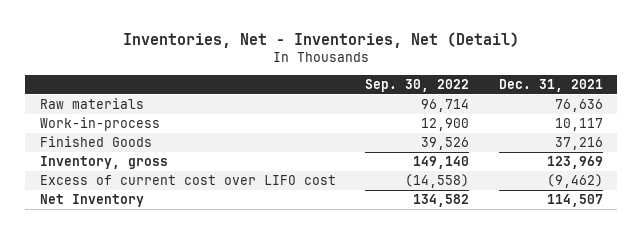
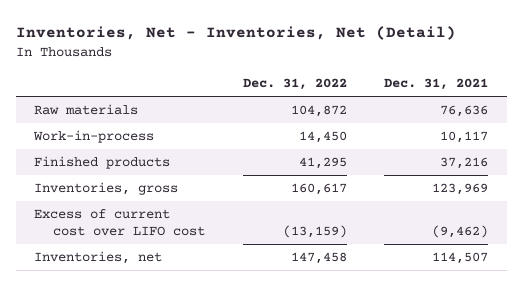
[365,78,470,92] Sep. 30, 2022 -> none
none -> [242,78,347,91] Dec. 31, 2022
[40,136,153,148] Finished Goods -> [34,156,171,170] Finished products
[40,156,169,170] Inventory, gross -> [34,182,179,196] Inventories, gross
[40,194,145,208] Net Inventory -> [34,251,163,265] Inventories, net

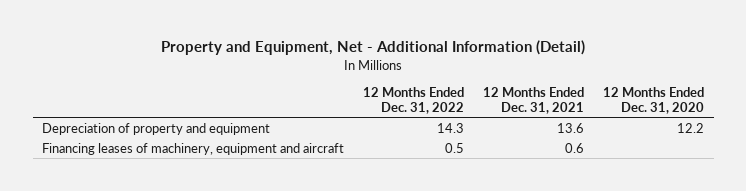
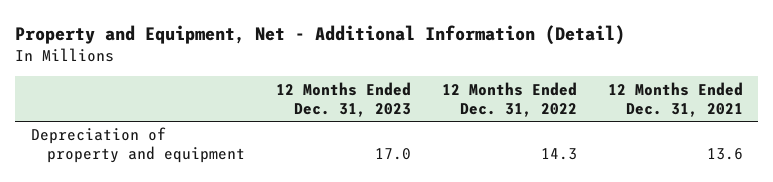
[603,86,705,114] 12 Months Ended Dec. 31, 2020 -> none
none -> [275,81,411,117] 12 Months Ended Dec. 31, 2023
[42,142,345,155] Financing leases of machinery, equipment and aircraft -> none

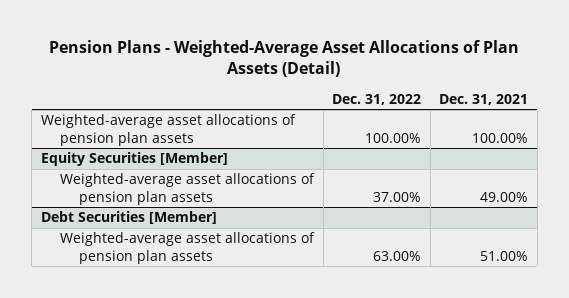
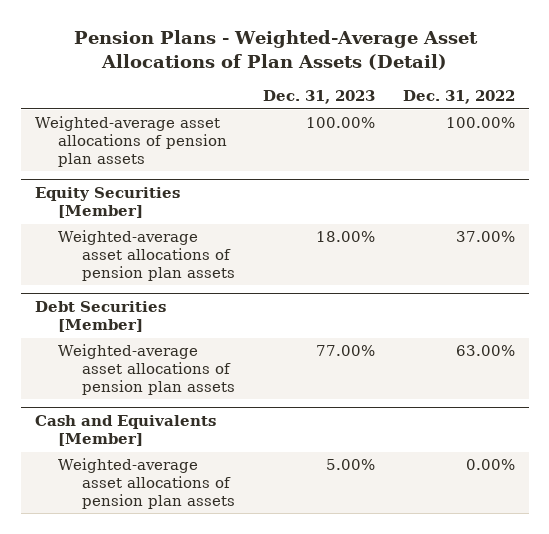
[439,93,529,105] Dec. 31, 2021 -> none
none -> [262,90,375,105] Dec. 31, 2023
none -> [34,415,216,447] Cash and Equivalents [Member]
none -> [58,458,236,509] Weighted-average asset allocations of pension plan assets

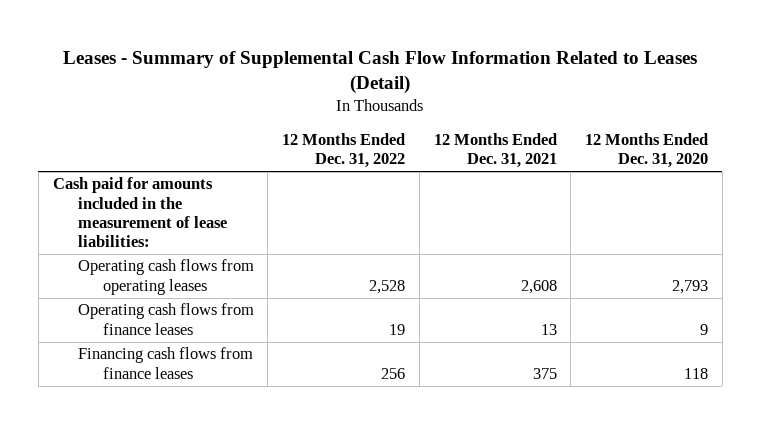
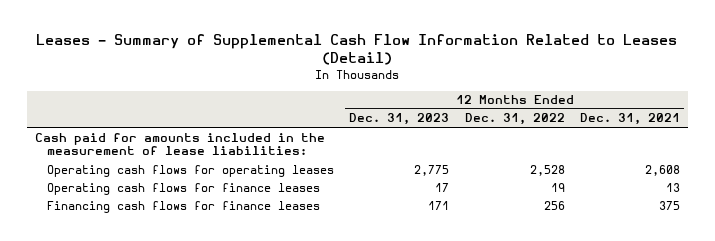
[585,133,709,169] 12 Months Ended Dec. 31, 2020 -> none
none -> [349,113,450,126] Dec. 31, 2023
[77,259,254,295] Operating cash flows from operating leases -> [46,164,334,177] Operating cash flows for operating leases
[77,303,254,335] Operating cash flows from finance leases -> [46,182,320,195] Operating cash flows for finance leases
[77,347,253,379] Financing cash flows from finance leases -> [46,200,320,213] Financing cash flows for finance leases

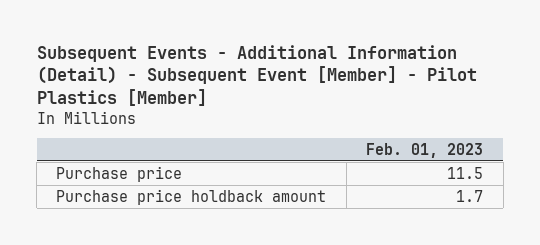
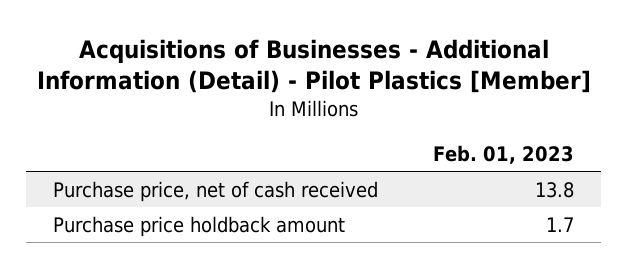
[36,45,477,106] Subsequent Events - Additional Information (Detail) - Subsequent Event [Member] - Pilot Plastics [Member] -> [36,38,591,93] Acquisitions of Businesses - Additional Information (Detail) - Pilot Plastics [Member]
[56,165,183,182] Purchase price -> [53,180,379,202] Purchase price, net of cash received
[447,166,484,179] 11.5 -> [534,181,574,198] 13.8

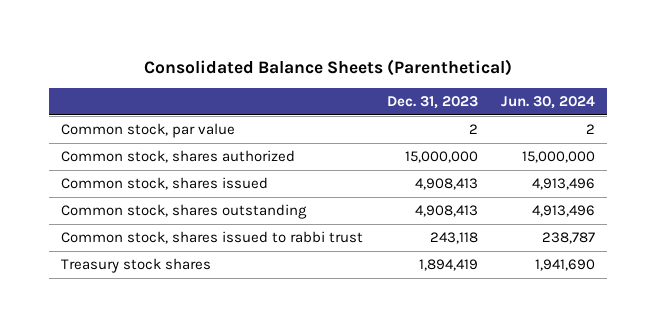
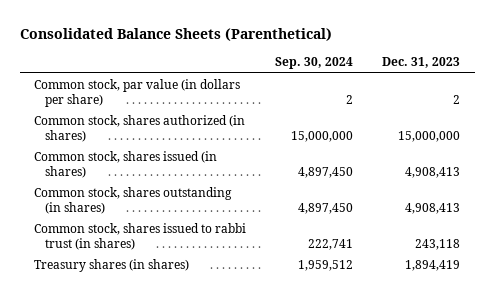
[501,96,596,110] Jun. 30, 2024 -> none
none -> [275,57,354,70] Sep. 30, 2024
[60,123,235,139] Common stock, par value -> [34,79,241,107] Common stock, par value (in dollars per share)
[60,150,295,164] Common stock, shares authorized -> [34,115,246,142] Common stock, shares authorized (in shares)
[60,177,268,191] Common stock, shares issued -> [34,151,218,178] Common stock, shares issued (in shares)
[60,204,307,220] Common stock, shares outstanding -> [34,187,233,214] Common stock, shares outstanding (in shares)
[60,231,363,245] Common stock, shares issued to rabbi trust -> [34,223,247,250] Common stock, shares issued to rabbi trust (in shares)
[60,258,211,274] Treasury stock shares -> [34,259,190,273] Treasury shares (in shares)

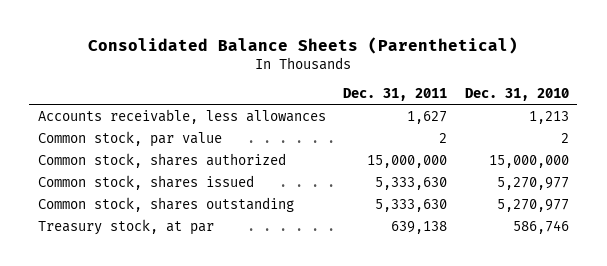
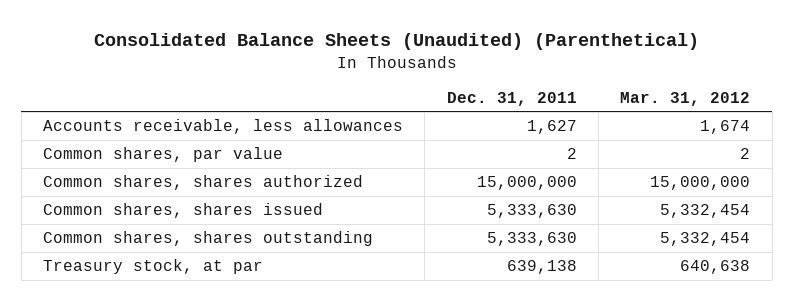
[88,36,519,54] Consolidated Balance Sheets (Parenthetical) -> [93,32,699,50] Consolidated Balance Sheets (Unaudited) (Parenthetical)
[464,88,569,102] Dec. 31, 2010 -> none
none -> [620,91,751,106] Mar. 31, 2012
[38,130,223,147] Common stock, par value -> [42,147,283,163] Common shares, par value
[38,152,287,168] Common stock, shares authorized -> [42,175,363,191] Common shares, shares authorized
[38,174,255,190] Common stock, shares issued -> [42,203,323,219] Common shares, shares issued
[38,196,295,212] Common stock, shares outstanding -> [42,231,373,247] Common shares, shares outstanding

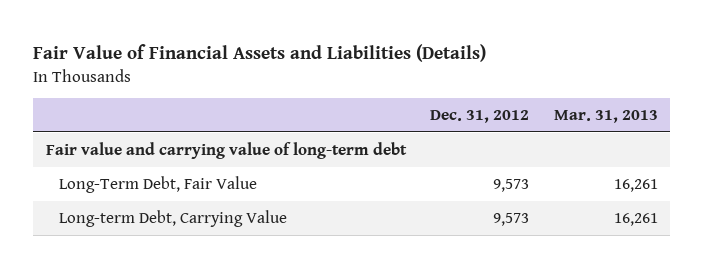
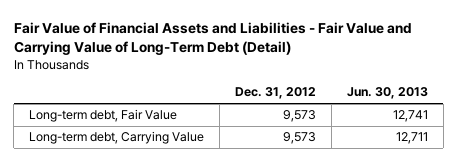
[33,44,487,63] Fair Value of Financial Assets and Liabilities (Details) -> [13,21,412,56] Fair Value of Financial Assets and Liabilities - Fair Value and Carrying Value of Long-Term Debt (Detail)
[553,110,658,124] Mar. 31, 2013 -> none
none -> [346,87,428,100] Jun. 30, 2013
[45,141,407,159] Fair value and carrying value of long-term debt -> none
[58,175,257,193] Long-Term Debt, Fair Value -> [29,109,178,123] Long-term debt, Fair Value
[58,209,287,227] Long-term Debt, Carrying Value -> [29,131,205,145] Long-term debt, Carrying Value

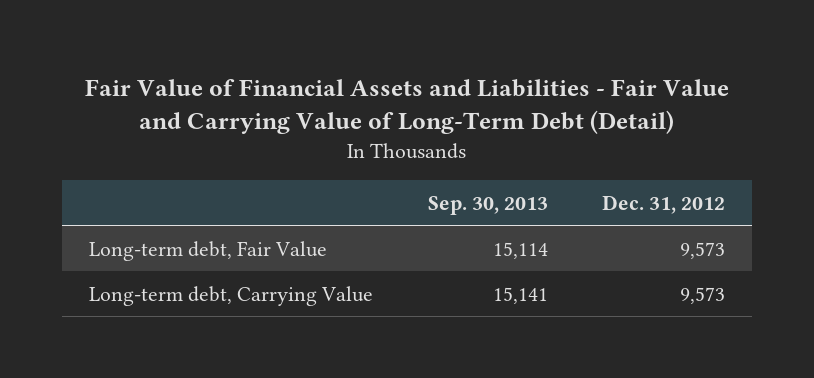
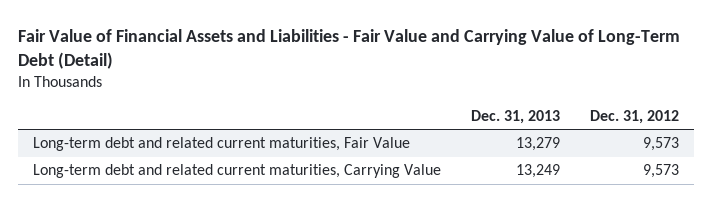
[427,195,548,215] Sep. 30, 2013 -> none
none -> [470,109,560,124] Dec. 31, 2013
[89,240,328,261] Long-term debt, Fair Value -> [32,137,410,152] Long-term debt and related current maturities, Fair Value
[89,285,374,306] Long-term debt, Carrying Value -> [32,164,441,179] Long-term debt and related current maturities, Carrying Value

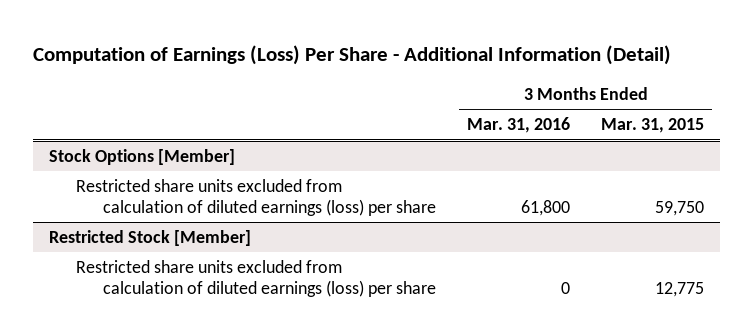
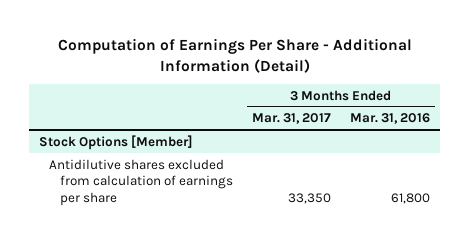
[33,44,672,65] Computation of Earnings (Loss) Per Share - Additional Information (Detail) -> [57,38,412,73] Computation of Earnings Per Share - Additional Information (Detail)
[601,118,705,134] Mar. 31, 2015 -> none
none -> [252,113,332,125] Mar. 31, 2017
[48,229,251,246] Restricted Stock [Member] -> none
[75,259,436,297] Restricted share units excluded from calculation of diluted earnings (loss) per share -> none
[75,178,436,216] Restricted share units excluded from calculation of diluted earnings (loss) per share -> [49,158,233,206] Antidilutive shares excluded from calculation of earnings per share

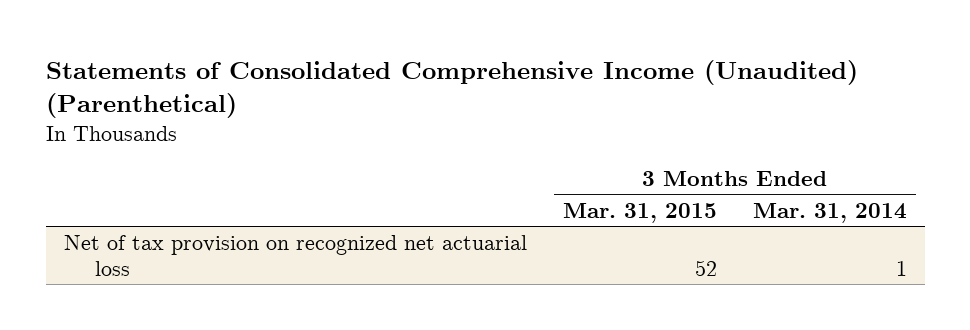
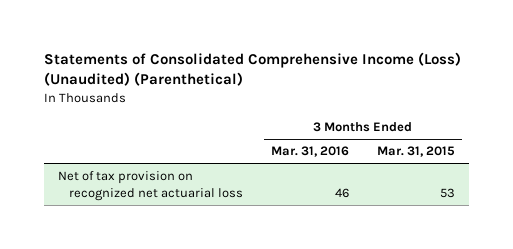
[45,59,858,119] Statements of Consolidated Comprehensive Income (Unaudited) (Parenthetical) -> [43,51,461,87] Statements of Consolidated Comprehensive Income (Loss) (Unaudited) (Parenthetical)
[752,202,907,223] Mar. 31, 2014 -> none
none -> [271,146,350,158] Mar. 31, 2016
[694,259,717,276] 52 -> [440,188,456,199] 53

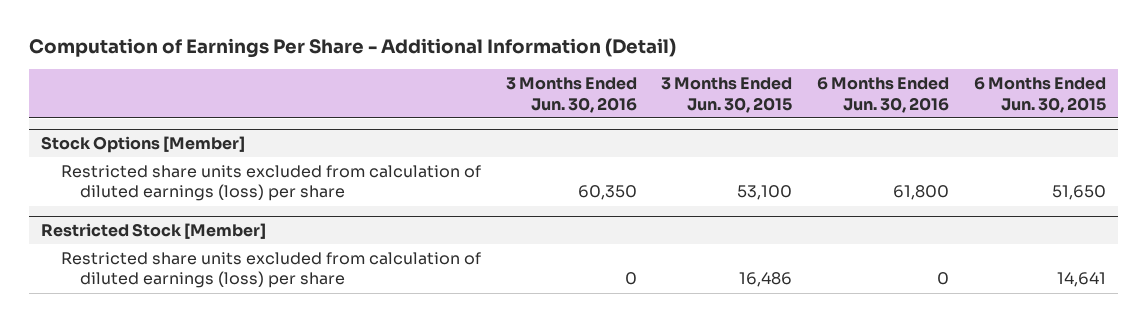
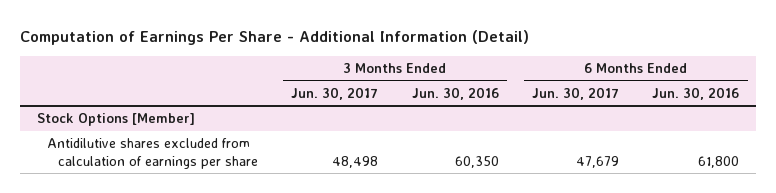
[661,77,793,113] 3 Months Ended Jun. 30, 2015 -> none
[974,77,1107,113] 6 Months Ended Jun. 30, 2015 -> none
none -> [291,86,379,100] Jun. 30, 2017
none -> [532,86,620,100] Jun. 30, 2017
[41,223,267,240] Restricted Stock [Member] -> none
[60,251,481,289] Restricted share units excluded from calculation of diluted earnings (loss) per share -> none
[60,164,481,202] Restricted share units excluded from calculation of diluted earnings (loss) per share -> [47,138,259,169] Antidilutive shares excluded from calculation of earnings per share

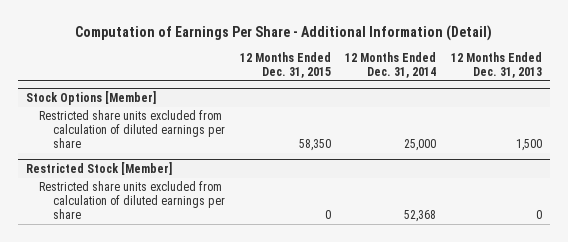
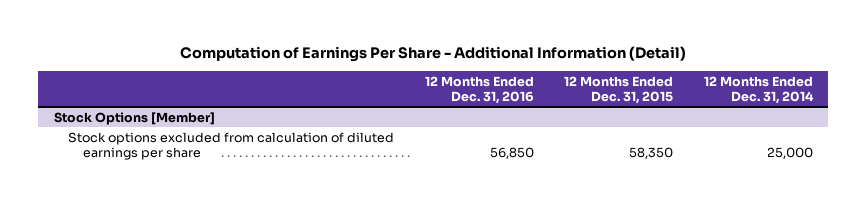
[451,52,543,79] 12 Months Ended Dec. 31, 2013 -> none
none -> [424,75,534,104] 12 Months Ended Dec. 31, 2016
[25,162,172,176] Restricted Stock [Member] -> none
[39,181,225,219] Restricted share units excluded from calculation of diluted earnings per share -> none
[39,110,225,148] Restricted share units excluded from calculation of diluted earnings per share -> [68,131,395,161] Stock options excluded from calculation of diluted earnings per share

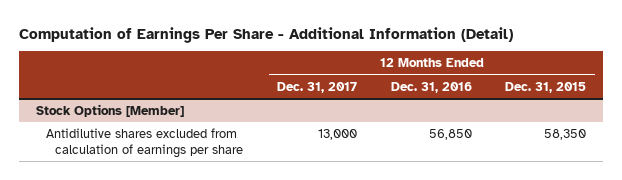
[703,75,814,104] 12 Months Ended Dec. 31, 2014 -> none
none -> [277,81,358,93] Dec. 31, 2017
[68,131,395,161] Stock options excluded from calculation of diluted earnings per share -> [45,127,244,158] Antidilutive shares excluded from calculation of earnings per share

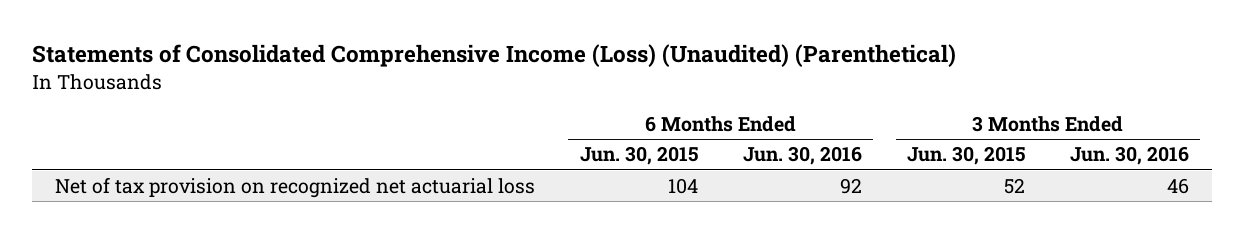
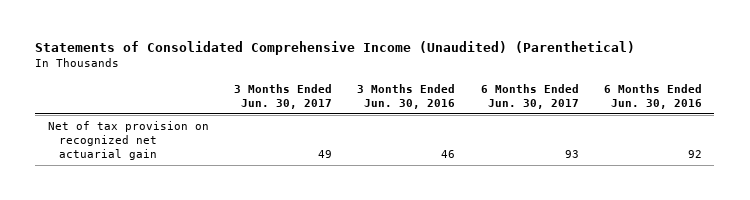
[31,44,956,68] Statements of Consolidated Comprehensive Income (Loss) (Unaudited) (Parenthetical) -> [35,41,636,56] Statements of Consolidated Comprehensive Income (Unaudited) (Parenthetical)
[579,146,698,166] Jun. 30, 2015 -> none
[906,146,1025,166] Jun. 30, 2015 -> none
none -> [234,83,333,109] 3 Months Ended Jun. 30, 2017
none -> [480,83,579,109] 6 Months Ended Jun. 30, 2017
[54,177,535,199] Net of tax provision on recognized net actuarial loss -> [47,120,209,160] Net of tax provision on recognized net actuarial gain

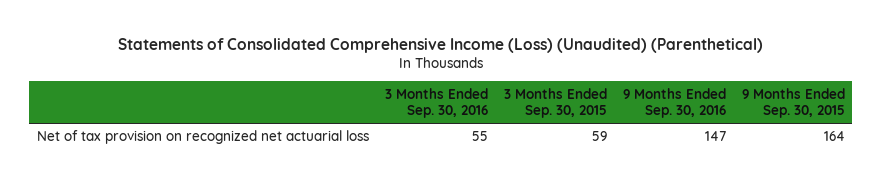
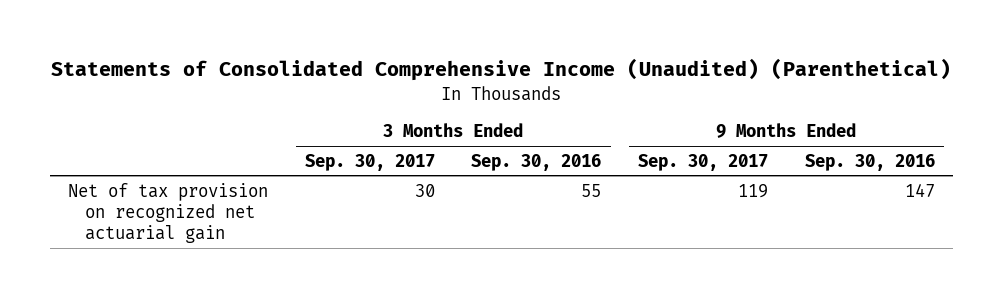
[117,38,763,54] Statements of Consolidated Comprehensive Income (Loss) (Unaudited) (Parenthetical) -> [51,58,952,82] Statements of Consolidated Comprehensive Income (Unaudited) (Parenthetical)
[503,87,607,119] 3 Months Ended Sep. 30, 2015 -> none
[741,87,845,119] 9 Months Ended Sep. 30, 2015 -> none
none -> [304,153,435,171] Sep. 30, 2017
none -> [638,153,769,171] Sep. 30, 2017
[37,130,370,145] Net of tax provision on recognized net actuarial loss -> [68,182,269,244] Net of tax provision on recognized net actuarial gain

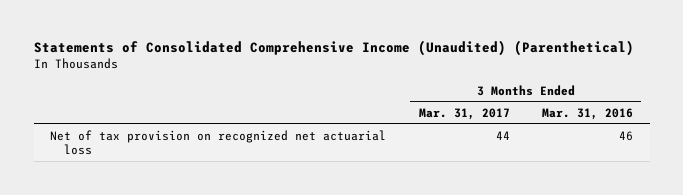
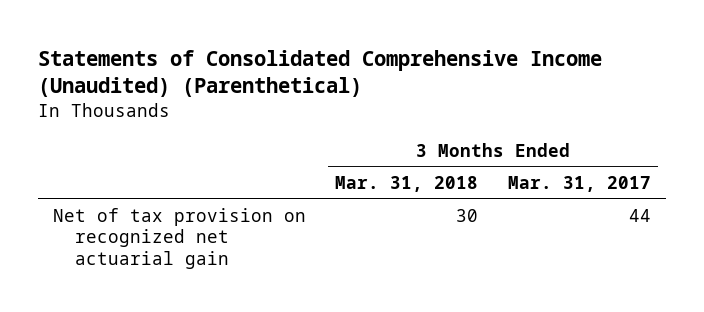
[542,107,634,120] Mar. 31, 2016 -> none
none -> [335,175,479,192] Mar. 31, 2018
[49,130,386,156] Net of tax provision on recognized net actuarial loss -> [52,208,306,269] Net of tax provision on recognized net actuarial gain

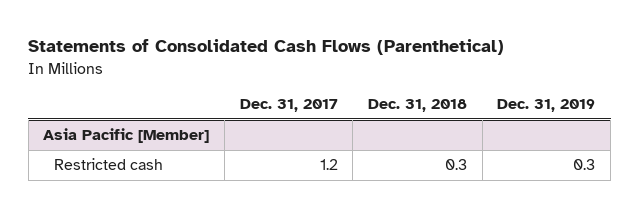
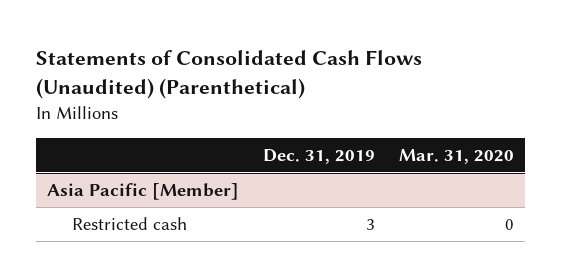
[28,39,505,56] Statements of Consolidated Cash Flows (Parenthetical) -> [35,49,422,99] Statements of Consolidated Cash Flows (Unaudited) (Parenthetical)
[239,99,338,113] Dec. 31, 2017 -> none
[368,99,468,113] Dec. 31, 2018 -> none
none -> [398,148,514,164] Mar. 31, 2020
[573,159,596,171] 0.3 -> [366,219,376,231] 3

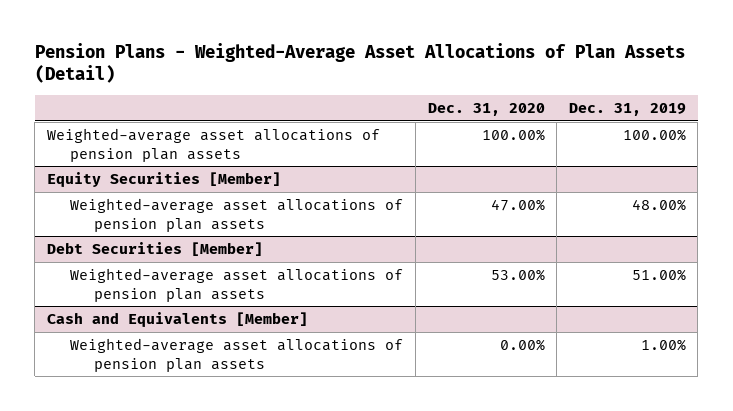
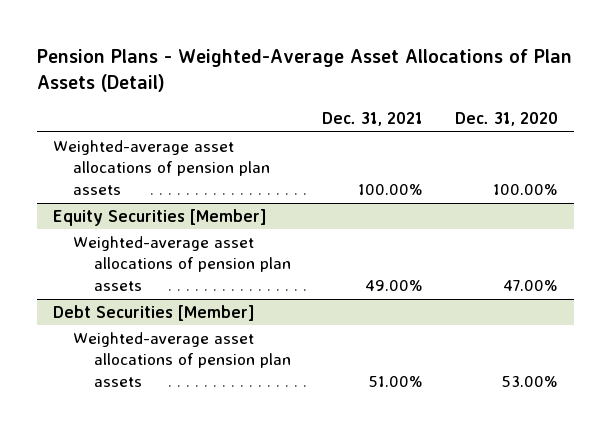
[568,102,686,116] Dec. 31, 2019 -> none
none -> [322,112,424,127] Dec. 31, 2021
[46,311,308,327] Cash and Equivalents [Member] -> none
[70,337,404,372] Weighted-average asset allocations of pension plan assets -> none

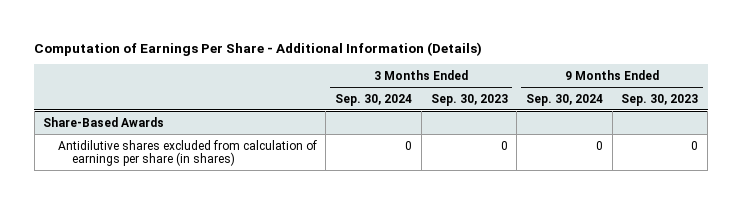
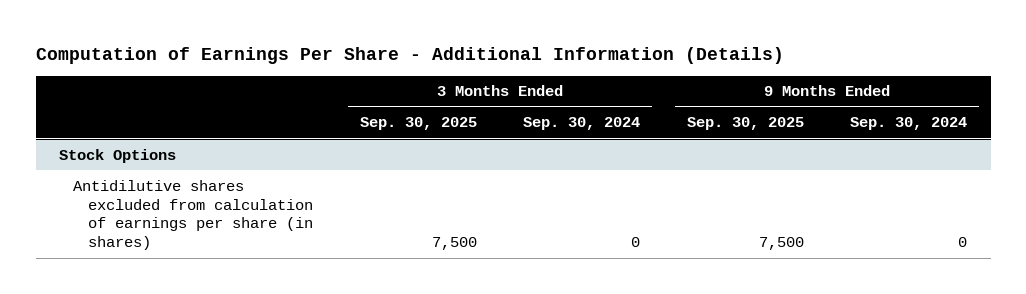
[430,93,508,106] Sep. 30, 2023 -> none
[621,93,699,106] Sep. 30, 2023 -> none
none -> [359,117,477,131] Sep. 30, 2025
none -> [686,117,804,131] Sep. 30, 2025
[43,116,165,127] Share-Based Awards -> [59,148,177,163] Stock Options

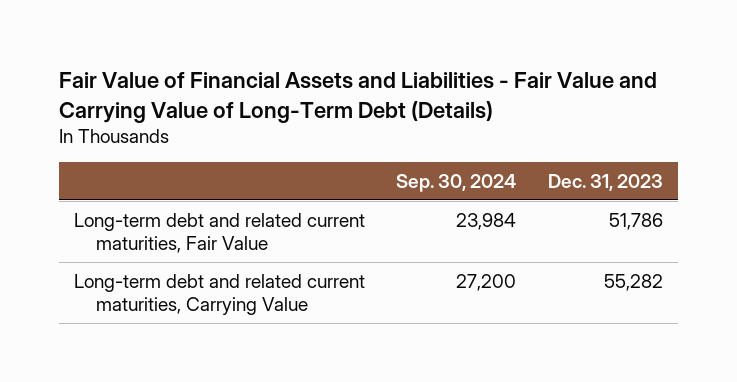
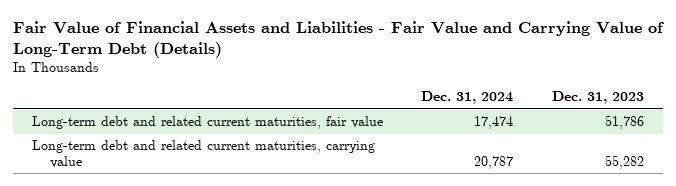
[396,173,517,192] Sep. 30, 2024 -> none
none -> [421,91,514,105] Dec. 31, 2024
[74,212,366,253] Long-term debt and related current maturities, Fair Value -> [31,116,383,130] Long-term debt and related current maturities, fair value
[74,273,366,315] Long-term debt and related current maturities, Carrying Value -> [31,140,375,168] Long-term debt and related current maturities, carrying value

